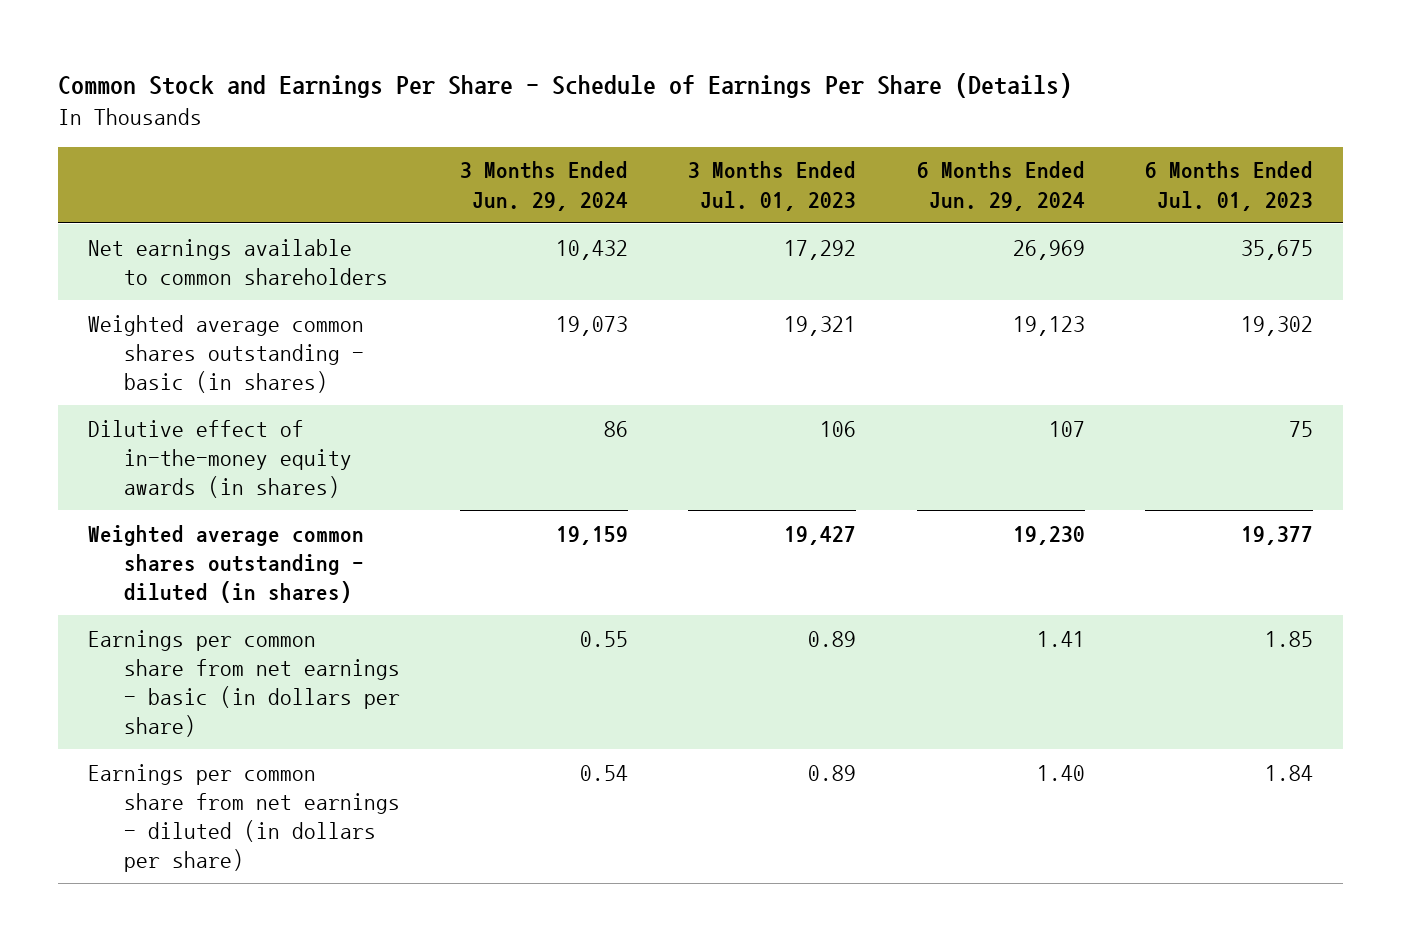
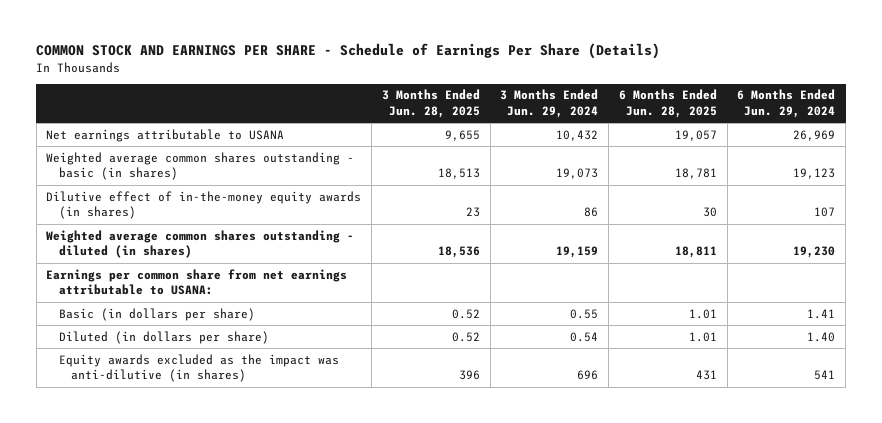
[57,73,1072,99] Common Stock and Earnings Per Share - Schedule of Earnings Per Share (Details) -> [36,43,661,60] COMMON STOCK AND EARNINGS PER SHARE - Schedule of Earnings Per Share (Details)
[688,161,857,211] 3 Months Ended Jul. 01, 2023 -> none
[1144,161,1313,211] 6 Months Ended Jul. 01, 2023 -> none
none -> [381,89,480,119] 3 Months Ended Jun. 28, 2025
none -> [618,89,717,119] 6 Months Ended Jun. 28, 2025
[87,238,388,285] Net earnings available to common shareholders -> [46,128,285,142] Net earnings attributable to USANA
none -> [46,268,348,296] Earnings per common share from net earnings attributable to USANA:
[87,629,400,738] Earnings per common share from net earnings - basic (in dollars per share) -> [58,307,255,321] Basic (in dollars per share)
[87,763,400,873] Earnings per common share from net earnings - diluted (in dollars per share) -> [58,330,269,344] Diluted (in dollars per share)
none -> [58,353,339,383] Equity awards excluded as the impact was anti-dilutive (in shares)

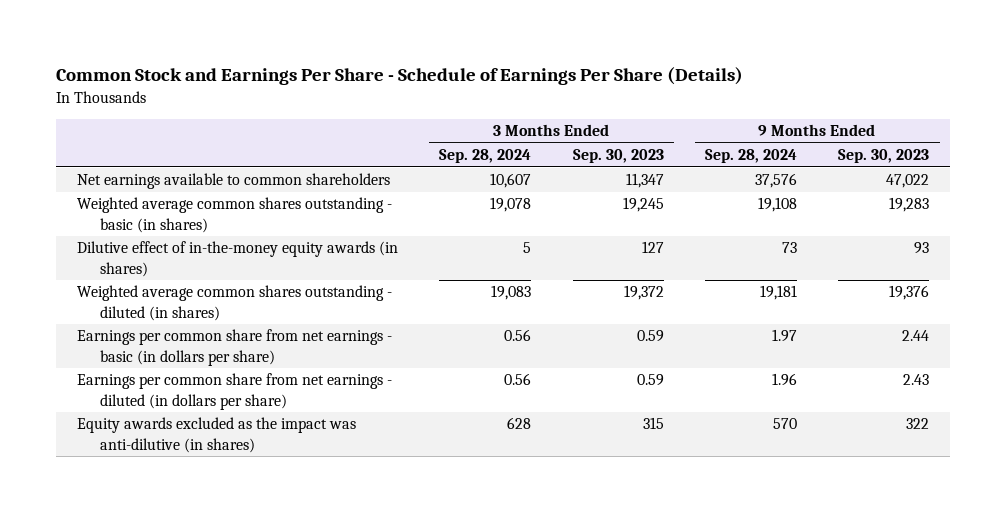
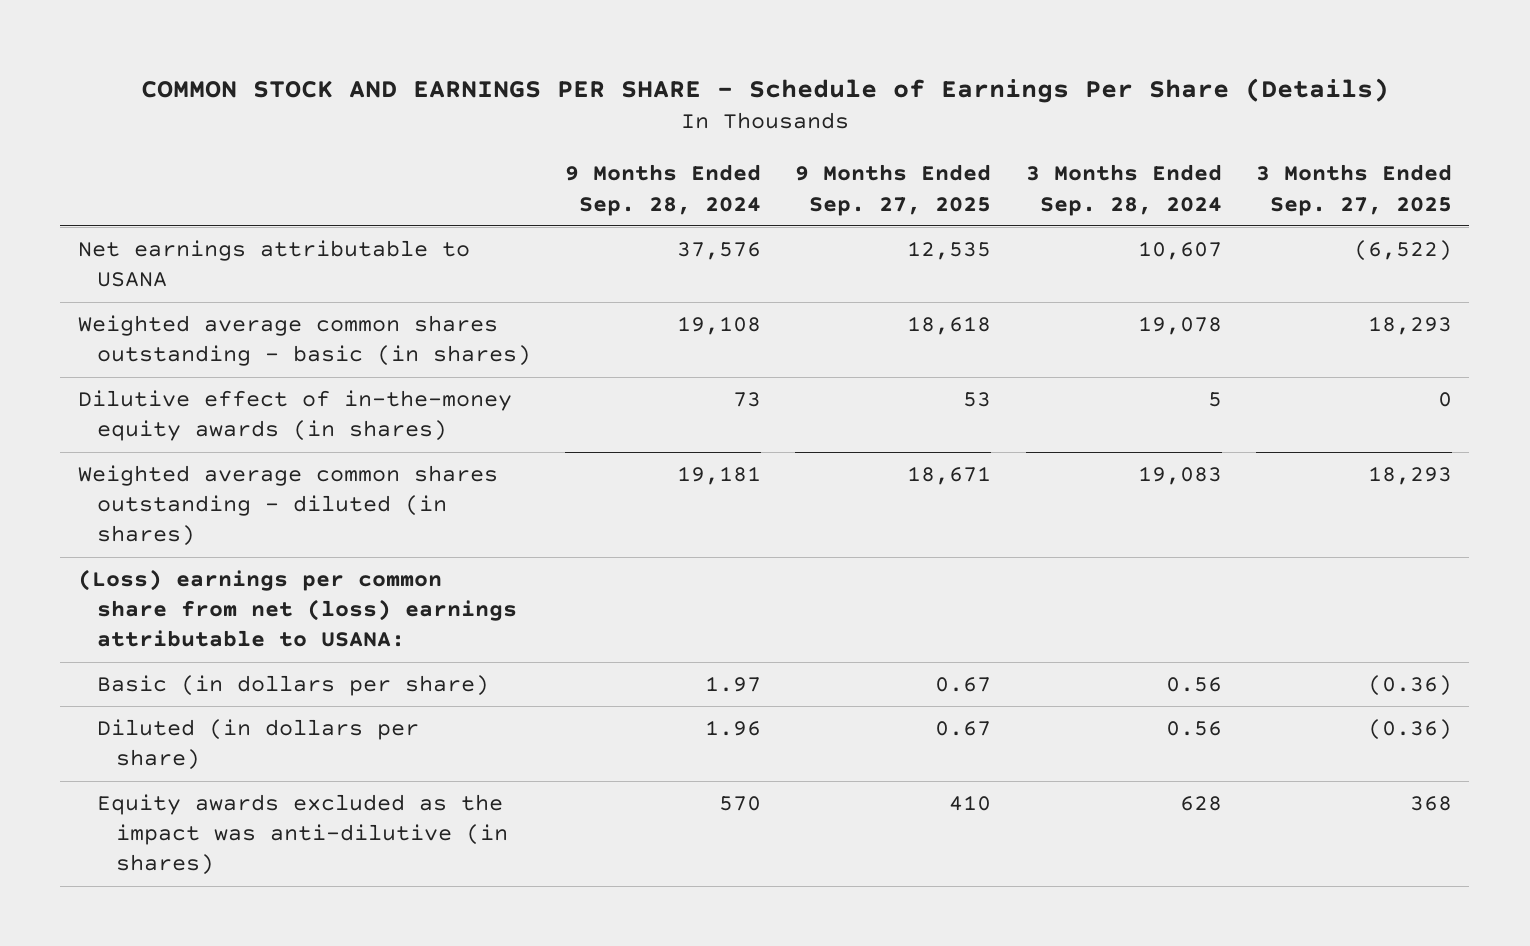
[56,67,744,86] Common Stock and Earnings Per Share - Schedule of Earnings Per Share (Details) -> [140,77,1389,103] COMMON STOCK AND EARNINGS PER SHARE - Schedule of Earnings Per Share (Details)
[572,149,664,164] Sep. 30, 2023 -> none
[838,149,930,164] Sep. 30, 2023 -> none
none -> [795,164,992,216] 9 Months Ended Sep. 27, 2025
none -> [1256,164,1453,216] 3 Months Ended Sep. 27, 2025
[76,173,390,190] Net earnings available to common shareholders -> [77,240,470,288] Net earnings attributable to USANA
none -> [77,569,517,648] (Loss) earnings per common share from net (loss) earnings attributable to USANA:
[76,329,392,366] Earnings per common share from net earnings - basic (in dollars per share) -> [96,675,489,697] Basic (in dollars per share)
[76,373,392,410] Earnings per common share from net earnings - diluted (in dollars per share) -> [96,719,419,771] Diluted (in dollars per share)

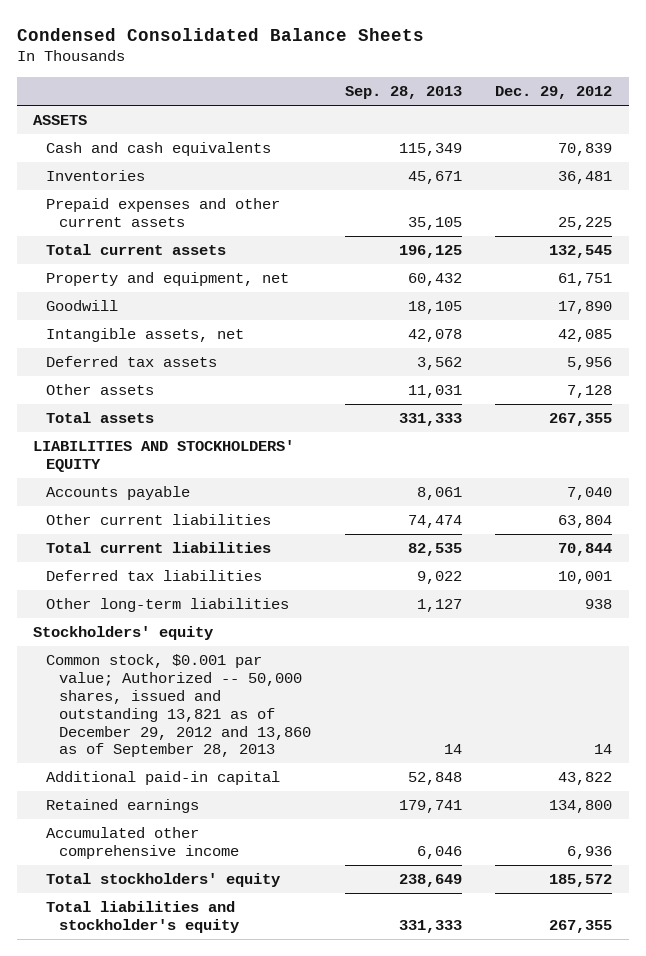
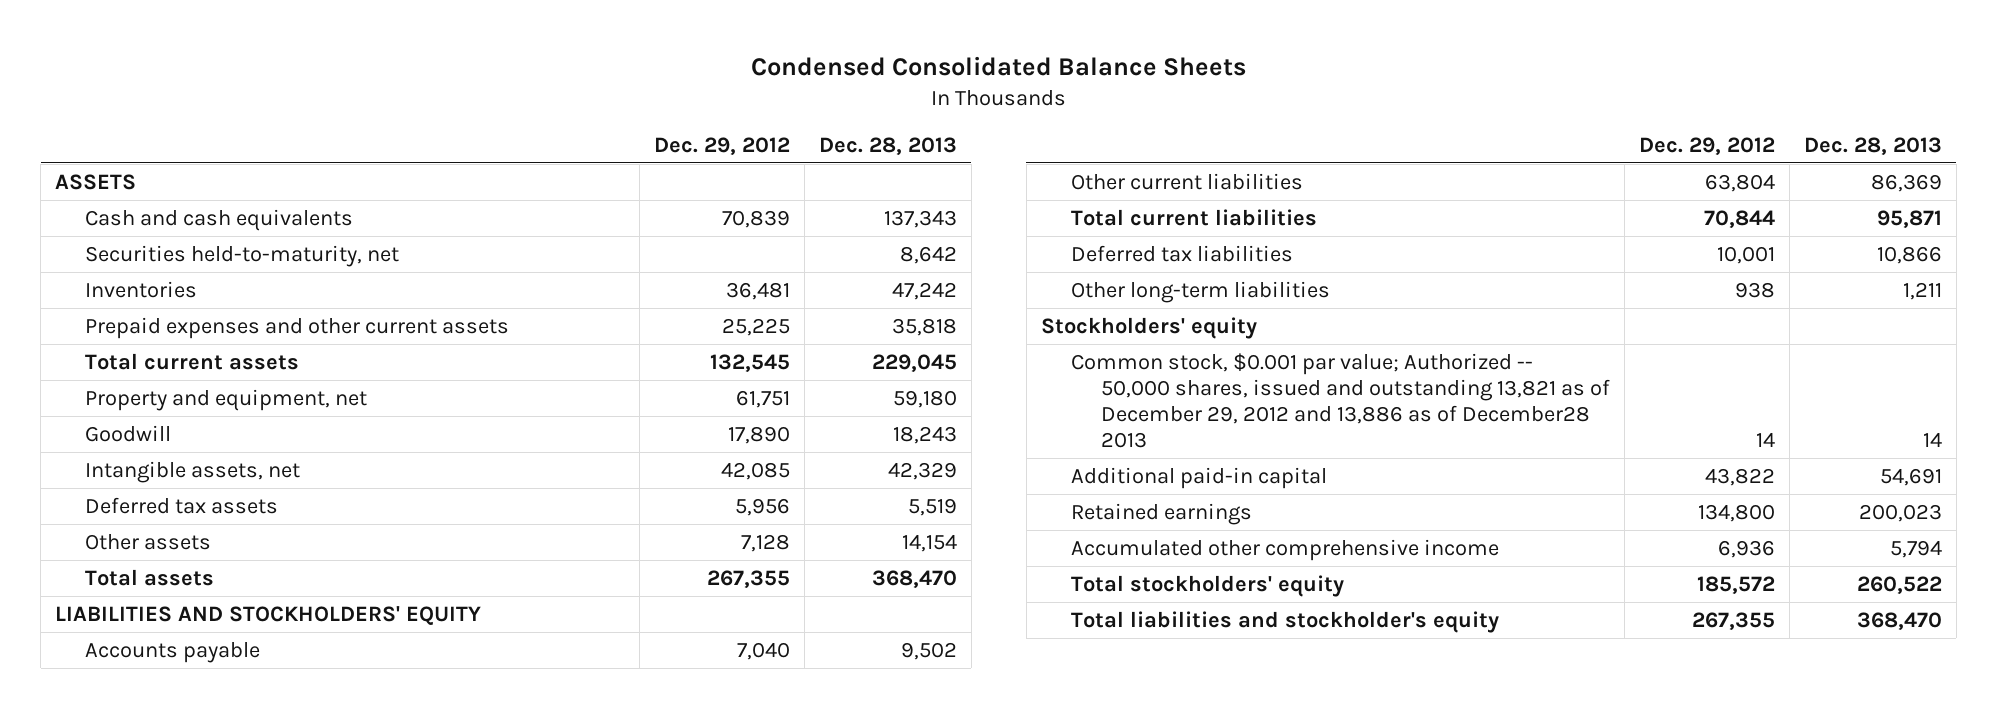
[344,86,462,100] Sep. 28, 2013 -> none
none -> [818,136,957,155] Dec. 28, 2013
none -> [85,244,400,267] Securities held-to-maturity, net
[46,654,312,758] Common stock, $0.001 par value; Authorized -- 50,000 shares, issued and outstanding 13,821 as of December 29, 2012 and 13,860 as of September 28, 2013 -> [1070,352,1610,448] Common stock, $0.001 par value; Authorized -- 50,000 shares, issued and outstanding 13,821 as of December 29, 2012 and 13,886 as of December28 2013

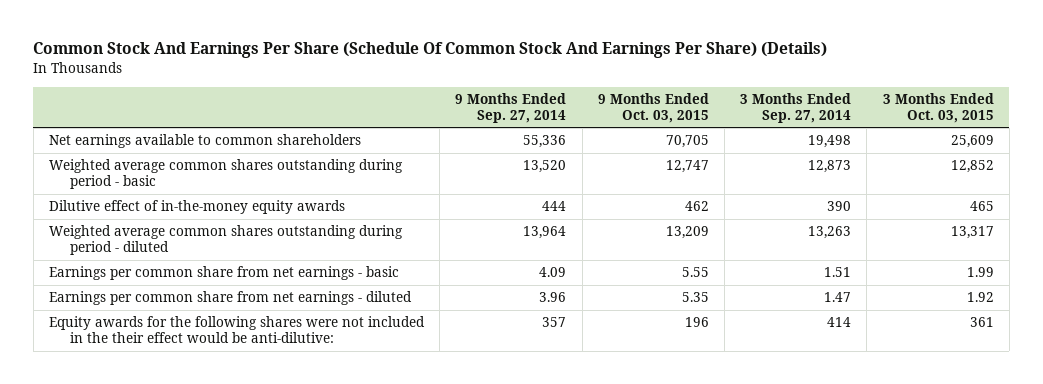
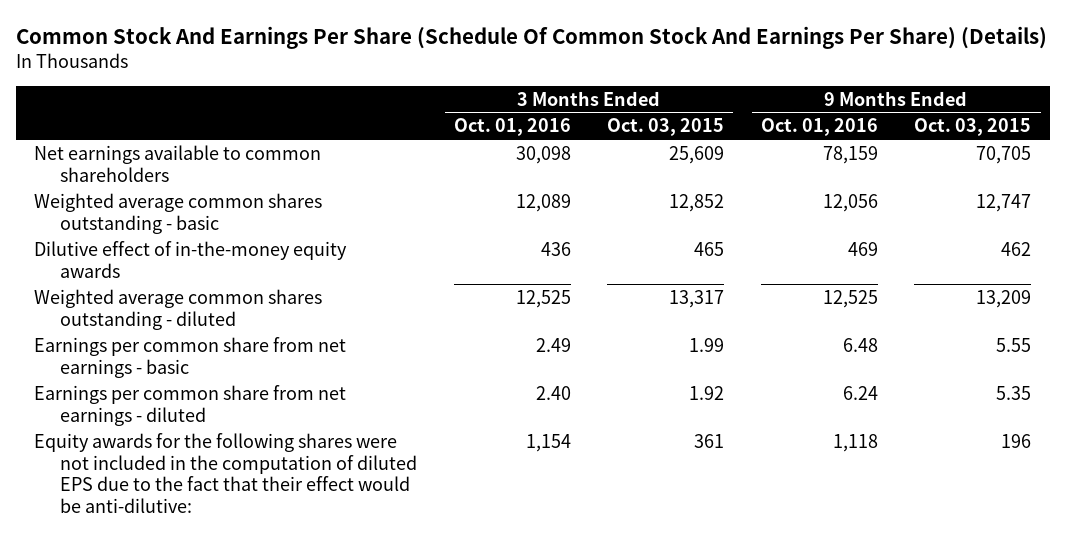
[455,92,567,123] 9 Months Ended Sep. 27, 2014 -> none
[740,92,852,123] 3 Months Ended Sep. 27, 2014 -> none
none -> [453,118,571,137] Oct. 01, 2016
none -> [760,118,878,137] Oct. 01, 2016
[48,159,403,190] Weighted average common shares outstanding during period - basic -> [34,192,323,234] Weighted average common shares outstanding - basic
[48,225,403,256] Weighted average common shares outstanding during period - diluted -> [34,288,323,330] Weighted average common shares outstanding - diluted
[48,316,425,344] Equity awards for the following shares were not included in the their effect would be anti-dilutive: -> [34,432,418,514] Equity awards for the following shares were not included in the computation of diluted EPS due to the fact that their effect would be anti-dilutive:

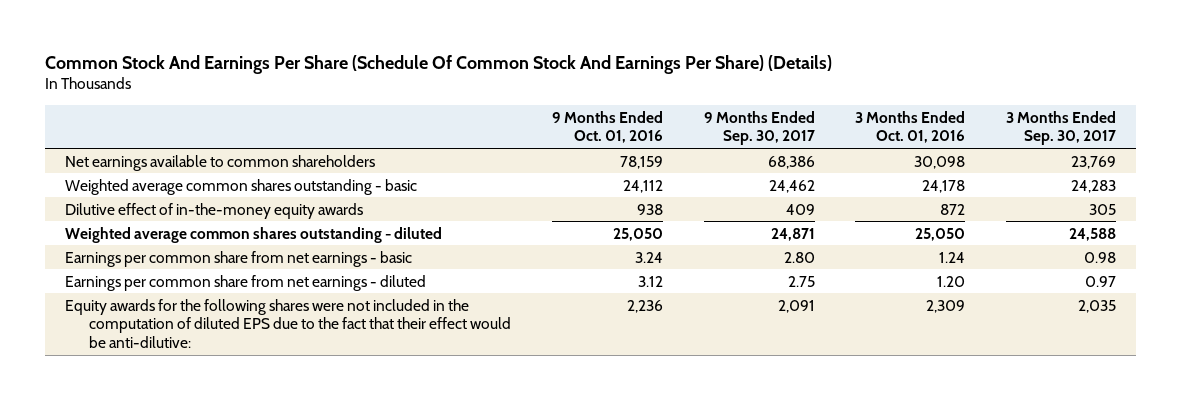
[607,118,725,137] Oct. 03, 2015 -> none
[914,118,1032,137] Oct. 03, 2015 -> none
none -> [703,110,815,146] 9 Months Ended Sep. 30, 2017
none -> [1006,110,1117,146] 3 Months Ended Sep. 30, 2017
[515,193,571,212] 12,089 -> [922,179,966,193] 24,178
[822,193,878,212] 12,056 -> [622,179,663,193] 24,112
[540,241,571,256] 436 -> [940,203,966,215] 872
[847,241,878,256] 469 -> [636,203,663,215] 938
[515,289,571,308] 12,525 -> [915,227,966,241] 25,050
[822,289,878,308] 12,525 -> [612,227,663,241] 25,050
[535,337,571,352] 2.49 -> [939,251,966,263] 1.24
[842,337,878,352] 6.48 -> [634,251,663,263] 3.24
[535,385,571,400] 2.40 -> [937,275,966,287] 1.20
[842,385,878,400] 6.24 -> [637,275,663,287] 3.12
[525,433,571,452] 1,154 -> [926,299,966,313] 2,309
[832,433,878,452] 1,118 -> [626,299,663,313] 2,236

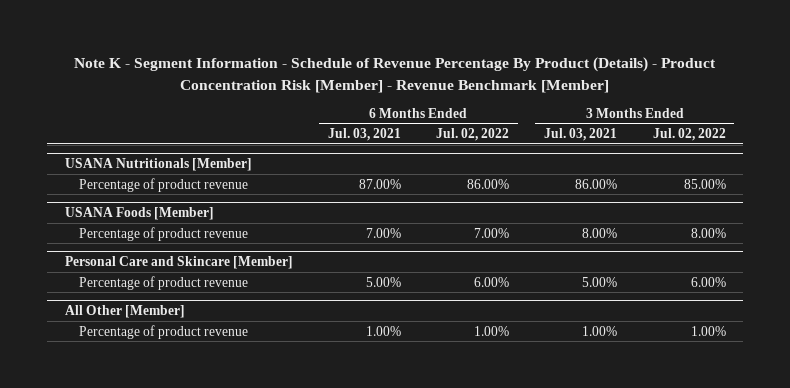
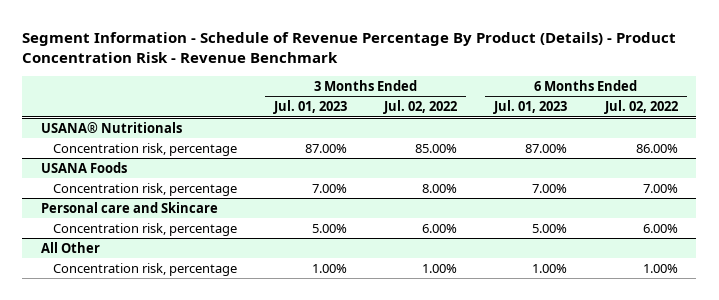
[74,57,717,93] Note K - Segment Information - Schedule of Revenue Percentage By Product (Details) - Product Concentration Risk [Member] - Revenue Benchmark [Member] -> [22,31,677,64] Segment Information - Schedule of Revenue Percentage By Product (Details) - Product Concentration Risk - Revenue Benchmark
[327,127,401,141] Jul. 03, 2021 -> none
[544,127,618,141] Jul. 03, 2021 -> none
none -> [272,100,347,115] Jul. 01, 2023
none -> [493,100,568,115] Jul. 01, 2023
[64,157,252,171] USANA Nutritionals [Member] -> [40,121,182,133] USANA® Nutritionals
[78,177,248,192] Percentage of product revenue -> [52,142,237,156] Concentration risk, percentage
[64,206,214,220] USANA Foods [Member] -> [40,161,127,173] USANA Foods
[78,226,248,241] Percentage of product revenue -> [52,182,237,196] Concentration risk, percentage
[64,255,293,269] Personal Care and Skincare [Member] -> [40,201,218,213] Personal care and Skincare
[78,275,248,290] Percentage of product revenue -> [52,222,237,236] Concentration risk, percentage
[64,304,185,318] All Other [Member] -> [40,241,100,253] All Other
[78,324,248,339] Percentage of product revenue -> [52,262,237,276] Concentration risk, percentage

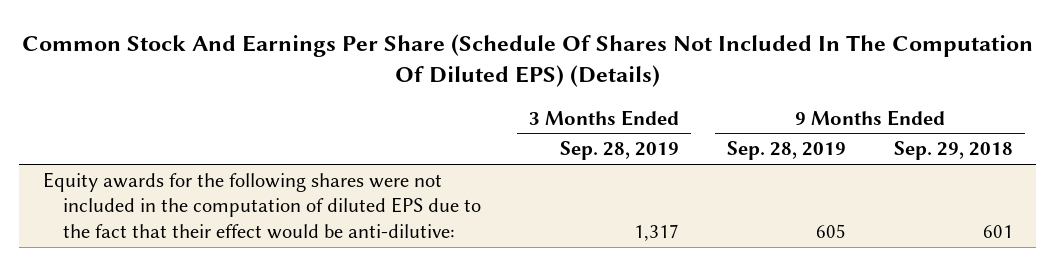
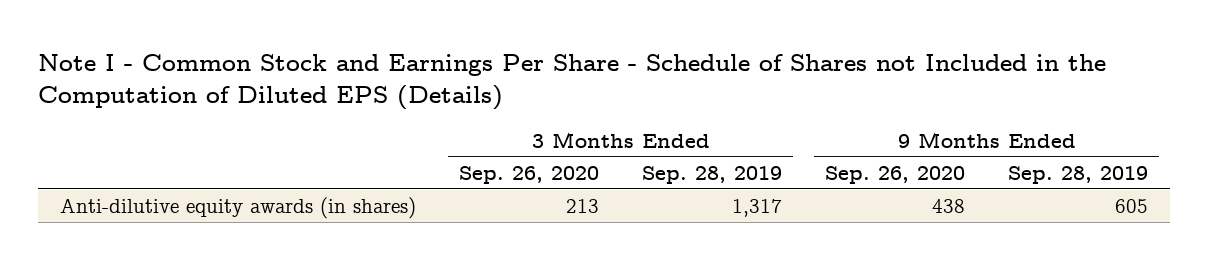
[21,33,1033,88] Common Stock And Earnings Per Share (Schedule Of Shares Not Included In The Computation Of Diluted EPS) (Details) -> [38,53,1107,111] Note I - Common Stock and Earnings Per Share - Schedule of Shares not Included in the Computation of Diluted EPS (Details)
[893,141,1013,161] Sep. 29, 2018 -> none
none -> [458,165,599,184] Sep. 26, 2020
none -> [825,165,966,184] Sep. 26, 2020
[42,172,482,239] Equity awards for the following shares were not included in the computation of diluted EPS due to the fact that their effect would be anti-dilutive: -> [59,197,416,220] Anti-dilutive equity awards (in shares)

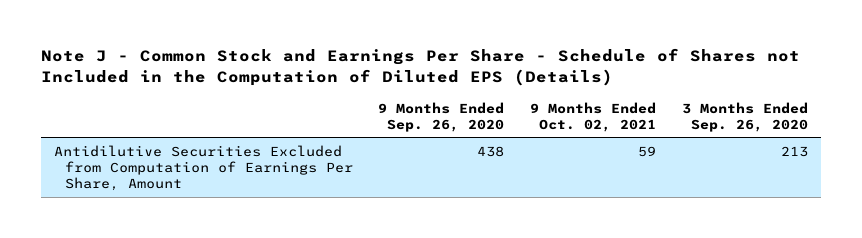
[38,53,1107,111] Note I - Common Stock and Earnings Per Share - Schedule of Shares not Included in the Computation of Diluted EPS (Details) -> [41,48,801,86] Note J - Common Stock and Earnings Per Share - Schedule of Shares not Included in the Computation of Diluted EPS (Details)
[642,165,783,184] Sep. 28, 2019 -> none
[1008,165,1149,184] Sep. 28, 2019 -> none
none -> [530,101,657,132] 9 Months Ended Oct. 02, 2021
[59,197,416,220] Anti-dilutive equity awards (in shares) -> [54,144,353,192] Antidilutive Securities Excluded from Computation of Earnings Per Share, Amount

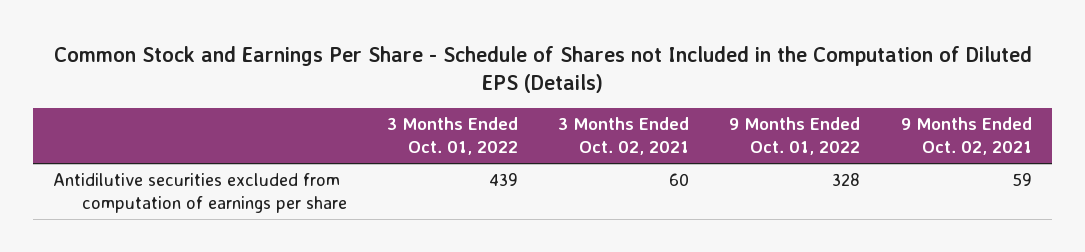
[41,48,801,86] Note J - Common Stock and Earnings Per Share - Schedule of Shares not Included in the Computation of Diluted EPS (Details) -> [53,45,1032,94] Common Stock and Earnings Per Share - Schedule of Shares not Included in the Computation of Diluted EPS (Details)
[378,101,505,132] 9 Months Ended Sep. 26, 2020 -> none
[682,101,809,132] 3 Months Ended Sep. 26, 2020 -> none
none -> [387,117,519,156] 3 Months Ended Oct. 01, 2022
none -> [558,117,690,156] 3 Months Ended Oct. 02, 2021
none -> [729,117,861,156] 9 Months Ended Oct. 01, 2022
[54,144,353,192] Antidilutive Securities Excluded from Computation of Earnings Per Share, Amount -> [53,173,348,214] Antidilutive securities excluded from computation of earnings per share

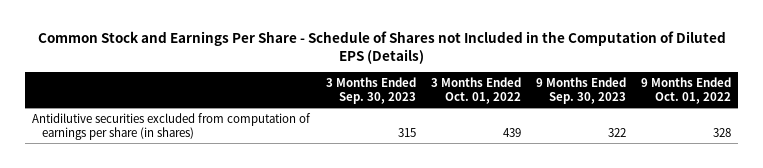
[558,117,690,156] 3 Months Ended Oct. 02, 2021 -> none
[900,117,1032,156] 9 Months Ended Oct. 02, 2021 -> none
none -> [325,77,416,104] 3 Months Ended Sep. 30, 2023
none -> [535,77,626,104] 9 Months Ended Sep. 30, 2023
[53,173,348,214] Antidilutive securities excluded from computation of earnings per share -> [32,112,312,140] Antidilutive securities excluded from computation of earnings per share (in shares)

